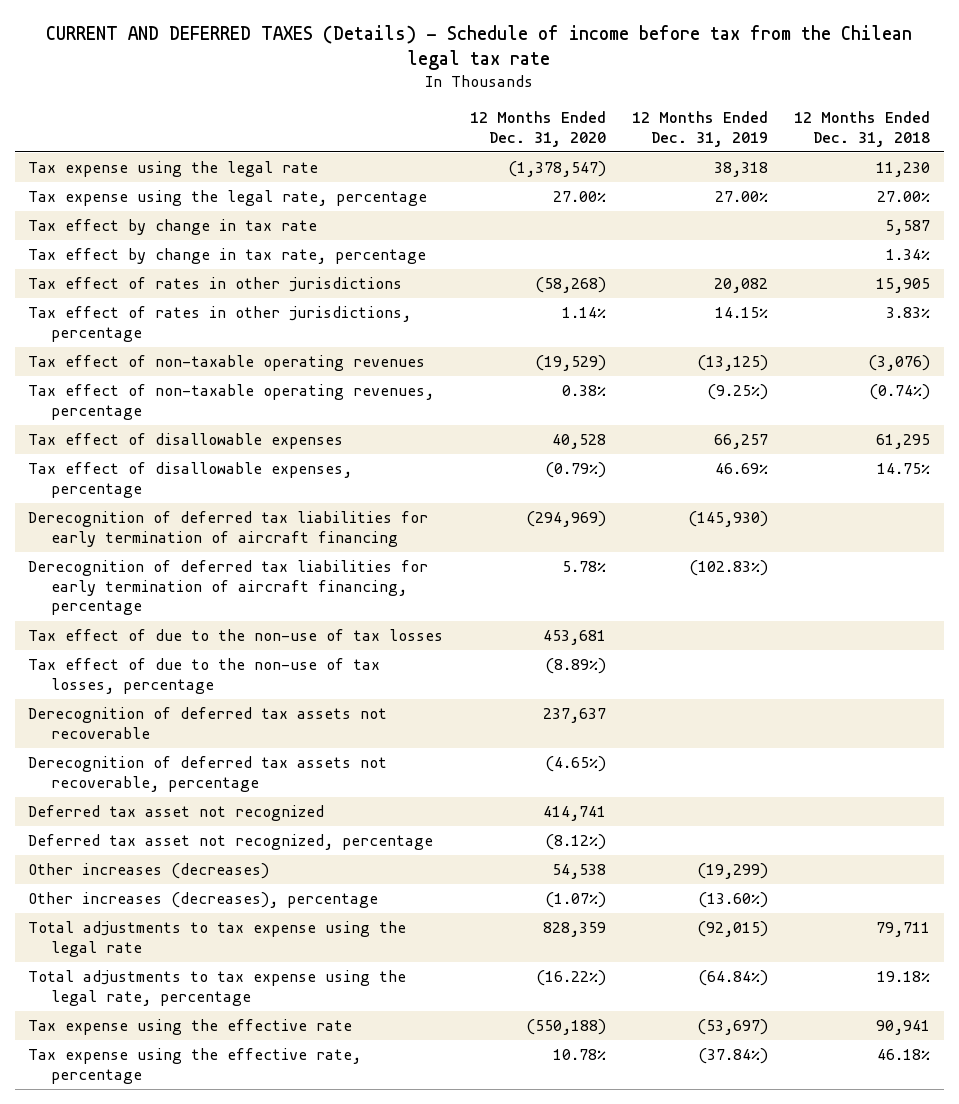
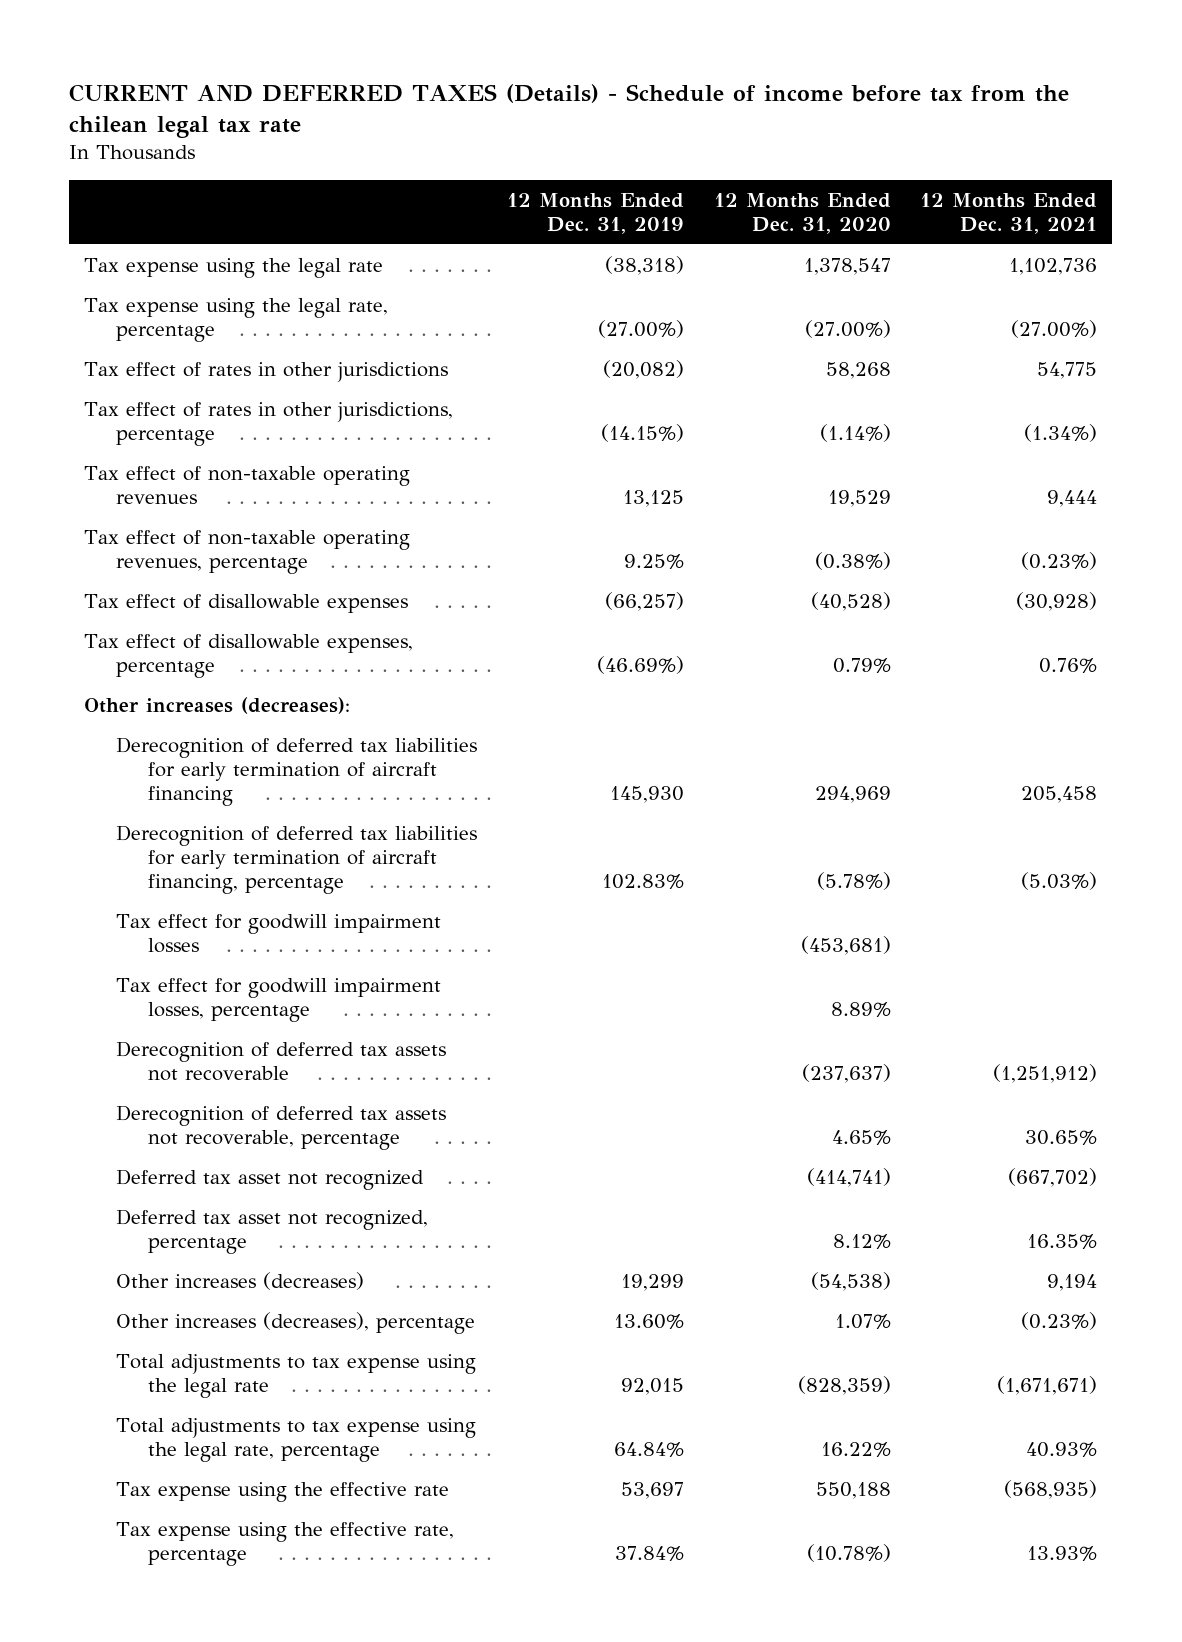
[46,25,913,71] CURRENT AND DEFERRED TAXES (Details) - Schedule of income before tax from the Chilean legal tax rate -> [69,83,1070,139] CURRENT AND DEFERRED TAXES (Details) - Schedule of income before tax from the chilean legal tax rate
[794,110,931,147] 12 Months Ended Dec. 31, 2018 -> none
none -> [920,192,1098,234] 12 Months Ended Dec. 31, 2021
[28,219,318,236] Tax effect by change in tax rate -> none
[28,248,427,265] Tax effect by change in tax rate, percentage -> none
[28,629,444,642] Tax effect of due to the non-use of tax losses -> none
[28,658,381,694] Tax effect of due to the non-use of tax losses, percentage -> none
[507,161,606,178] (1,378,547) -> [803,258,891,276] 1,378,547
[714,162,769,178] 38,318 -> [604,256,684,276] (38,318)
[552,191,606,203] 27.00% -> [804,320,891,339] (27.00%)
[715,191,769,203] 27.00% -> [597,320,684,339] (27.00%)
[534,277,606,294] (58,268) -> [825,362,891,380] 58,268
[714,278,769,294] 20,082 -> [602,360,684,380] (20,082)
[561,307,606,319] 1.14% -> [819,424,891,443] (1.14%)
[715,307,769,319] 14.15% -> [600,424,684,443] (14.15%)
[534,355,606,372] (19,529) -> [827,490,891,508] 19,529
[697,355,769,372] (13,125) -> [622,490,684,508] 13,125
[561,385,606,397] 0.38% -> [814,552,891,571] (0.38%)
[707,384,769,401] (9.25%) -> [623,554,684,570] 9.25%
[551,434,606,450] 40,528 -> [810,592,891,612] (40,528)
[714,434,769,450] 66,257 -> [604,592,684,612] (66,257)
[544,462,606,479] (0.79%) -> [832,658,891,674] 0.79%
[715,463,769,475] 46.69% -> [596,656,684,675] (46.69%)
none -> [84,697,351,715] Other increases (decreases):
[525,511,606,528] (294,969) -> [814,786,891,804] 294,969
[688,511,769,528] (145,930) -> [609,786,684,804] 145,930
[561,561,606,573] 5.78% -> [816,872,891,891] (5.78%)
[689,560,769,577] (102.83%) -> [601,874,684,890] 102.83%
none -> [115,914,441,954] Tax effect for goodwill impairment losses
none -> [115,978,441,1023] Tax effect for goodwill impairment losses, percentage
[542,708,606,724] 237,637 -> [801,1064,891,1084] (237,637)
[544,756,606,773] (4.65%) -> [831,1130,891,1146] 4.65%
[542,806,606,822] 414,741 -> [806,1168,891,1188] (414,741)
[544,834,606,851] (8.12%) -> [832,1234,891,1250] 8.12%
[551,864,606,880] 54,538 -> [810,1272,891,1292] (54,538)
[697,863,769,880] (19,299) -> [620,1274,684,1292] 19,299
[544,892,606,909] (1.07%) -> [834,1314,891,1330] 1.07%
[698,892,769,909] (13.60%) -> [613,1314,684,1330] 13.60%
[542,922,606,938] 828,359 -> [797,1376,891,1396] (828,359)
[697,921,769,938] (92,015) -> [620,1378,684,1396] 92,015
[535,970,606,987] (16.22%) -> [820,1442,891,1458] 16.22%
[698,970,769,987] (64.84%) -> [613,1442,684,1458] 64.84%
[525,1019,606,1036] (550,188) -> [815,1482,891,1500] 550,188
[697,1019,769,1036] (53,697) -> [620,1482,684,1500] 53,697
[552,1049,606,1061] 10.78% -> [806,1544,891,1563] (10.78%)
[698,1048,769,1065] (37.84%) -> [614,1546,684,1562] 37.84%

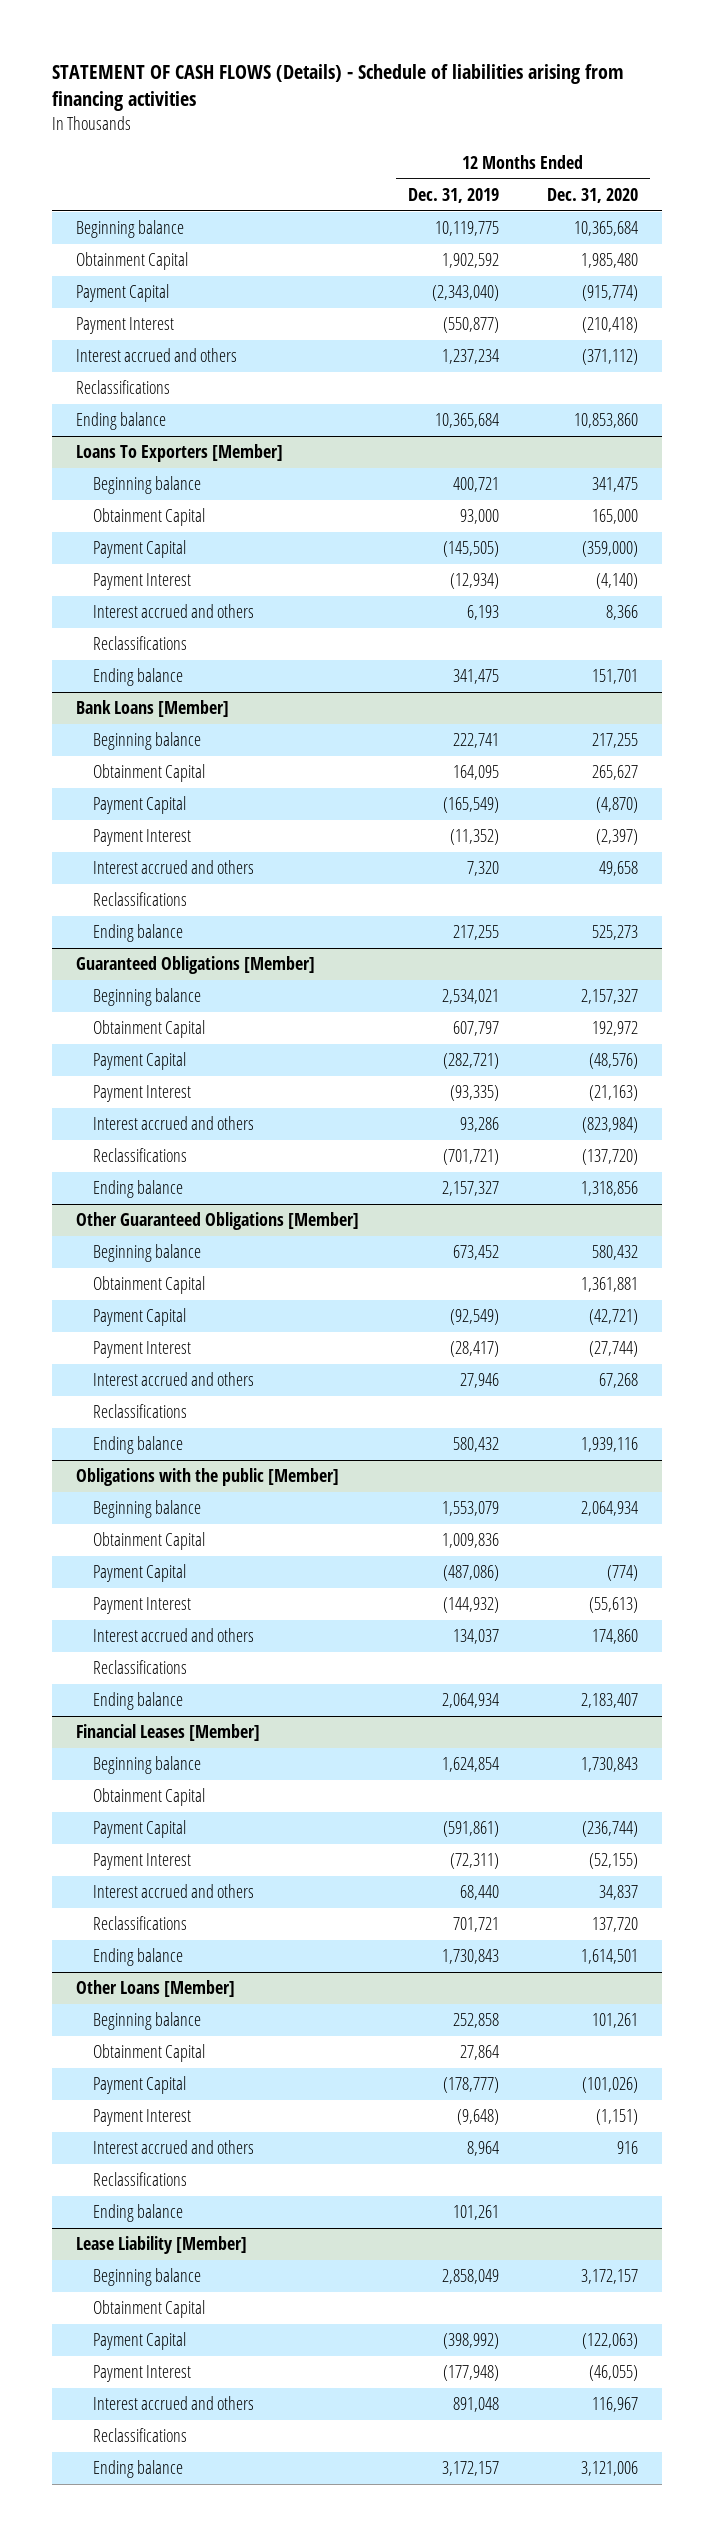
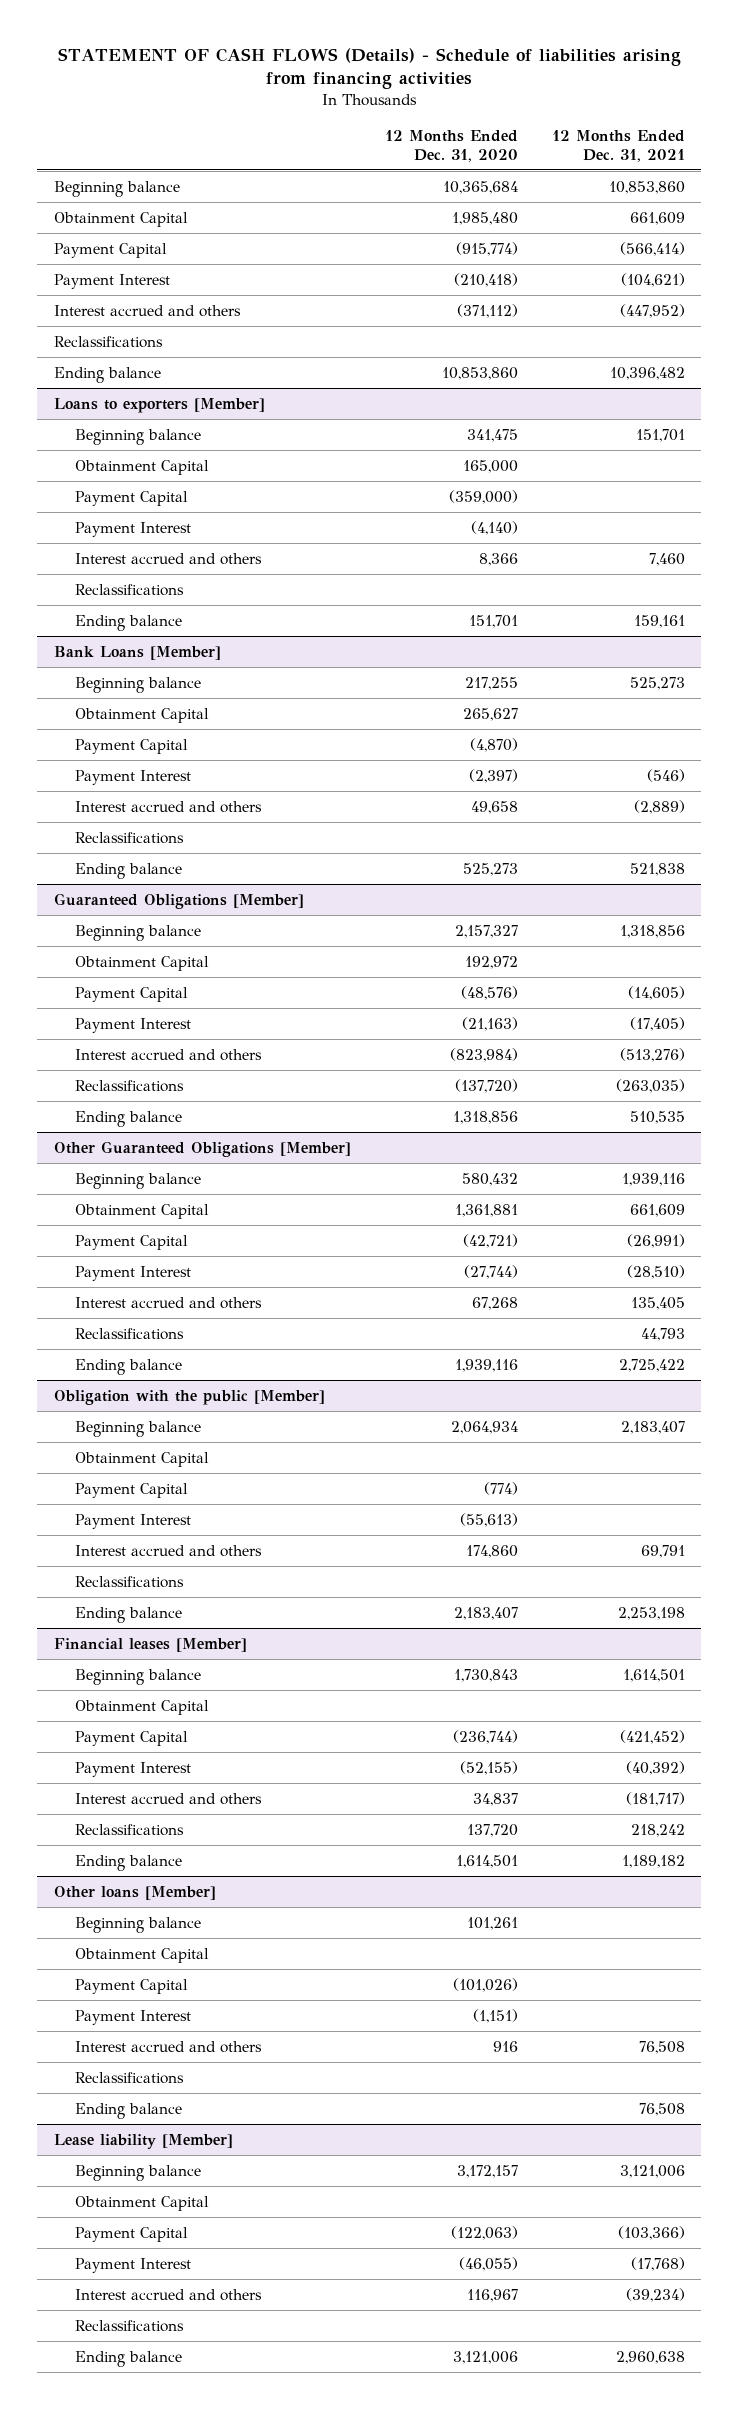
[407,188,499,204] Dec. 31, 2019 -> none
none -> [551,129,685,162] 12 Months Ended Dec. 31, 2021
[76,444,284,463] Loans To Exporters [Member] -> [53,397,265,413] Loans to exporters [Member]
[76,1468,340,1487] Obligations with the public [Member] -> [53,1389,325,1405] Obligation with the public [Member]
[76,1724,261,1742] Financial Leases [Member] -> [53,1637,247,1652] Financial leases [Member]
[76,1980,236,1998] Other Loans [Member] -> [53,1885,216,1900] Other loans [Member]
[76,2236,248,2255] Lease Liability [Member] -> [53,2133,233,2149] Lease liability [Member]

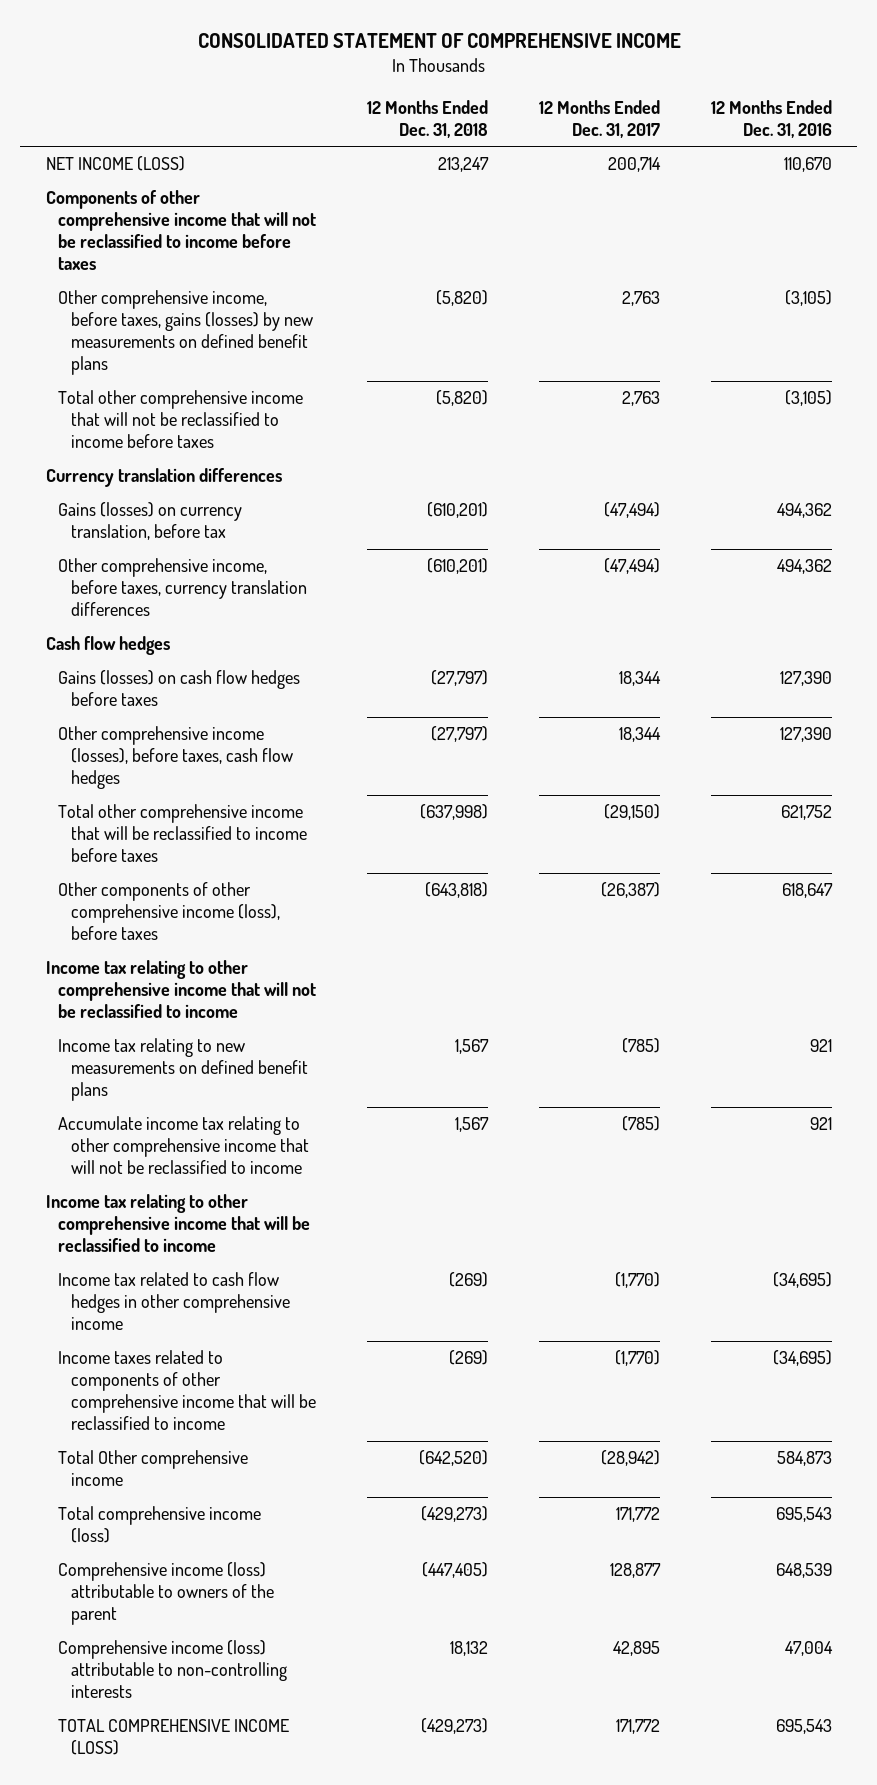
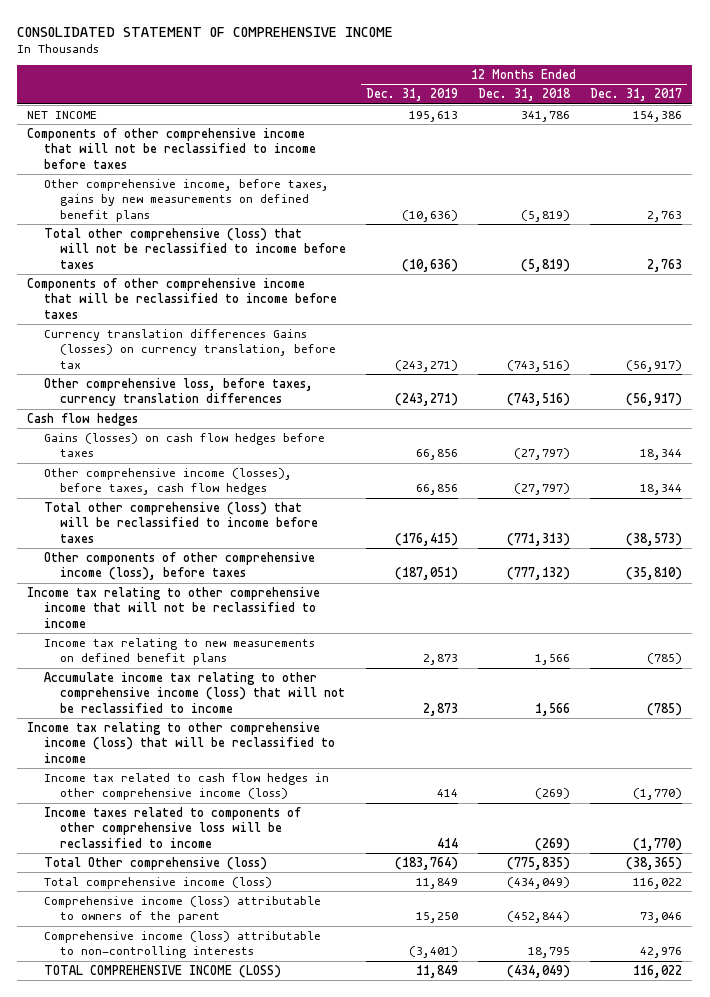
[710,99,832,138] 12 Months Ended Dec. 31, 2016 -> none
none -> [366,88,459,102] Dec. 31, 2019
[45,156,185,172] NET INCOME (LOSS) -> [27,110,98,119] NET INCOME
[438,157,490,173] 213,247 -> [521,110,571,122] 341,786
[607,157,661,173] 200,714 -> [633,110,683,122] 154,386
[58,290,314,376] Other comprehensive income, before taxes, gains (losses) by new measurements on defined benefit plans -> [43,178,329,222] Other comprehensive income, before taxes, gains by new measurements on defined benefit plans
[436,290,489,307] (5,820) -> [521,209,571,222] (5,819)
[58,390,304,449] Total other comprehensive income that will not be reclassified to income before taxes -> [43,227,347,269] Total other comprehensive (loss) that will not be reclassified to income before taxes
[436,390,489,407] (5,820) -> [521,258,571,272] (5,819)
[45,468,282,488] Currency translation differences -> [27,277,337,319] Components of other comprehensive income that will be reclassified to income before taxes
[58,502,243,541] Gains (losses) on currency translation, before tax -> [43,328,337,369] Currency translation differences Gains (losses) on currency translation, before tax
[427,502,489,519] (610,201) -> [507,359,571,372] (743,516)
[603,502,660,519] (47,494) -> [626,359,683,372] (56,917)
[58,558,308,617] Other comprehensive income, before taxes, currency translation differences -> [43,377,313,407] Other comprehensive loss, before taxes, currency translation differences
[427,558,489,575] (610,201) -> [507,393,571,407] (743,516)
[603,558,660,575] (47,494) -> [626,393,683,407] (56,917)
[58,804,308,863] Total other comprehensive income that will be reclassified to income before taxes -> [43,501,319,543] Total other comprehensive (loss) that will be reclassified to income before taxes
[420,804,489,821] (637,998) -> [507,532,571,546] (771,313)
[603,804,660,821] (29,150) -> [626,532,683,546] (38,573)
[425,882,489,899] (643,818) -> [507,567,571,581] (777,132)
[600,882,660,899] (26,387) -> [626,567,683,581] (35,810)
[455,1039,490,1055] 1,567 -> [535,654,571,666] 1,566
[58,1116,310,1175] Accumulate income tax relating to other comprehensive income that will not be reclassified to income -> [43,671,346,713] Accumulate income tax relating to other comprehensive income (loss) that will not be reclassified to income
[455,1117,490,1133] 1,567 -> [535,702,571,716] 1,566
[45,1194,311,1253] Income tax relating to other comprehensive income that will be reclassified to income -> [27,721,335,763] Income tax relating to other comprehensive income (loss) that will be reclassified to income
[58,1272,291,1331] Income tax related to cash flow hedges in other comprehensive income -> [43,772,329,801] Income tax related to cash flow hedges in other comprehensive income (loss)
[58,1350,317,1431] Income taxes related to components of other comprehensive income that will be reclassified to income -> [43,806,301,848] Income taxes related to components of other comprehensive loss will be reclassified to income
[58,1450,249,1487] Total Other comprehensive income -> [43,856,267,870] Total Other comprehensive (loss)
[419,1450,489,1467] (642,520) -> [507,856,571,870] (775,835)
[600,1450,660,1467] (28,942) -> [626,856,683,870] (38,365)
[421,1506,489,1523] (429,273) -> [507,876,571,889] (434,049)
[615,1507,660,1523] 171,772 -> [633,877,683,889] 116,022
[422,1562,489,1579] (447,405) -> [507,911,571,924] (452,844)
[609,1563,661,1579] 128,877 -> [640,912,683,924] 73,046
[450,1641,489,1657] 18,132 -> [528,947,571,959] 18,795
[612,1641,660,1657] 42,895 -> [640,947,683,959] 42,976
[421,1718,489,1735] (429,273) -> [507,964,571,978] (434,049)
[615,1719,660,1735] 171,772 -> [633,964,683,978] 116,022

